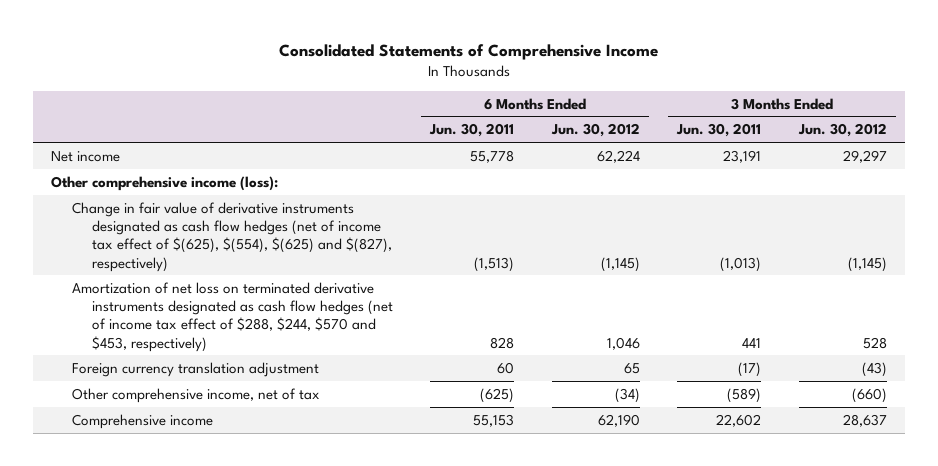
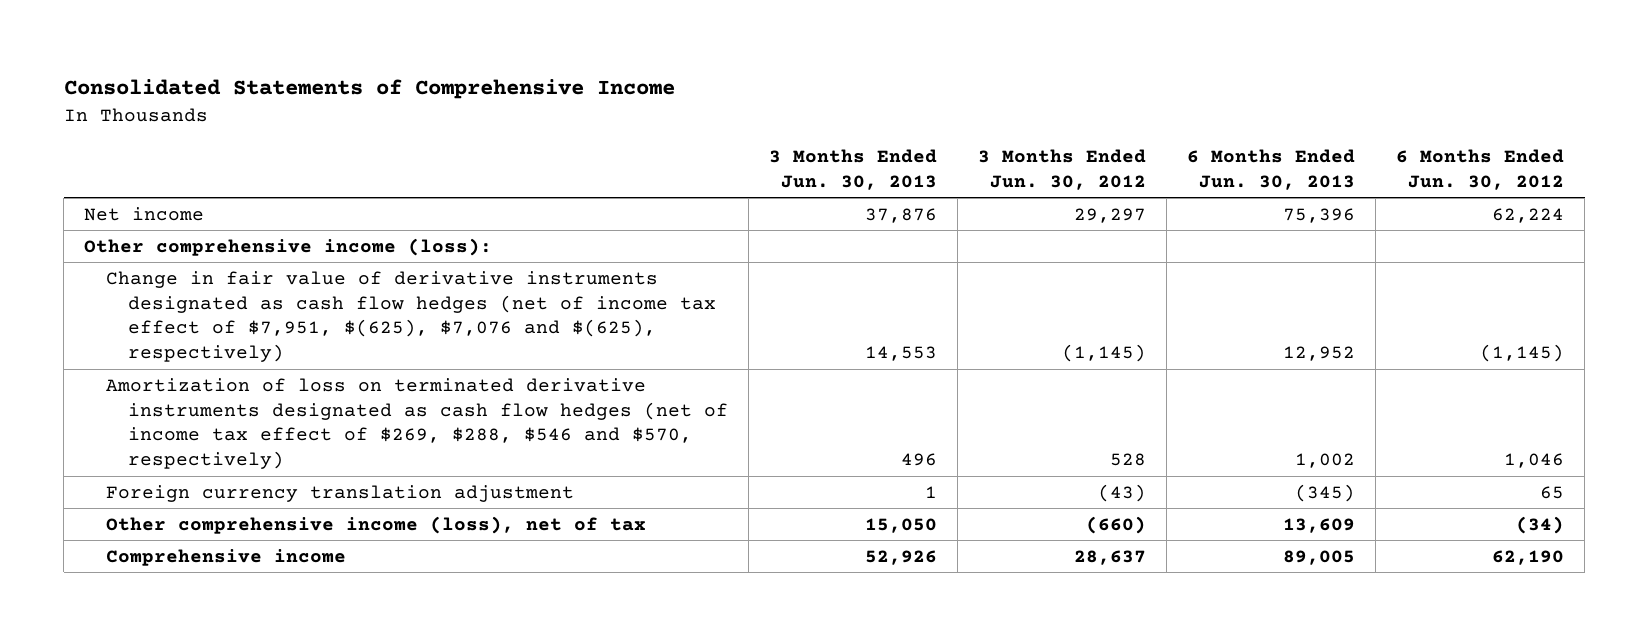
[429,123,515,138] Jun. 30, 2011 -> none
[676,123,762,138] Jun. 30, 2011 -> none
none -> [769,149,938,191] 3 Months Ended Jun. 30, 2013
none -> [1187,149,1356,191] 6 Months Ended Jun. 30, 2013
[71,201,393,272] Change in fair value of derivative instruments designated as cash flow hedges (net of income tax effect of $(625), $(554), $(625) and $(827), respectively) -> [106,270,717,363] Change in fair value of derivative instruments designated as cash flow hedges (net of income tax effect of $7,951, $(625), $7,076 and $(625), respectively)
[71,281,394,352] Amortization of net loss on terminated derivative instruments designated as cash flow hedges (net of income tax effect of $288, $244, $570 and $453, respectively) -> [106,377,729,470] Amortization of loss on terminated derivative instruments designated as cash flow hedges (net of income tax effect of $269, $288, $546 and $570, respectively)
[71,387,320,403] Other comprehensive income, net of tax -> [106,515,647,534] Other comprehensive income (loss), net of tax

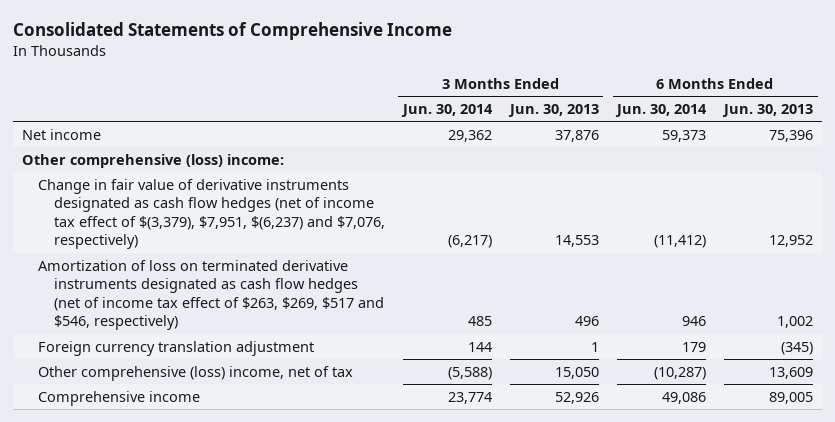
[978,149,1147,191] 3 Months Ended Jun. 30, 2012 -> none
[1396,149,1565,191] 6 Months Ended Jun. 30, 2012 -> none
none -> [400,104,493,118] Jun. 30, 2014
none -> [615,104,708,118] Jun. 30, 2014
[84,237,493,256] Other comprehensive income (loss): -> [22,154,285,169] Other comprehensive (loss) income:
[106,270,717,363] Change in fair value of derivative instruments designated as cash flow hedges (net of income tax effect of $7,951, $(625), $7,076 and $(625), respectively) -> [37,179,385,250] Change in fair value of derivative instruments designated as cash flow hedges (net of income tax effect of $(3,379), $7,951, $(6,237) and $7,076, respectively)
[106,377,729,470] Amortization of loss on terminated derivative instruments designated as cash flow hedges (net of income tax effect of $269, $288, $546 and $570, respectively) -> [37,260,384,331] Amortization of loss on terminated derivative instruments designated as cash flow hedges (net of income tax effect of $263, $269, $517 and $546, respectively)
[106,515,647,534] Other comprehensive income (loss), net of tax -> [37,366,353,382] Other comprehensive (loss) income, net of tax

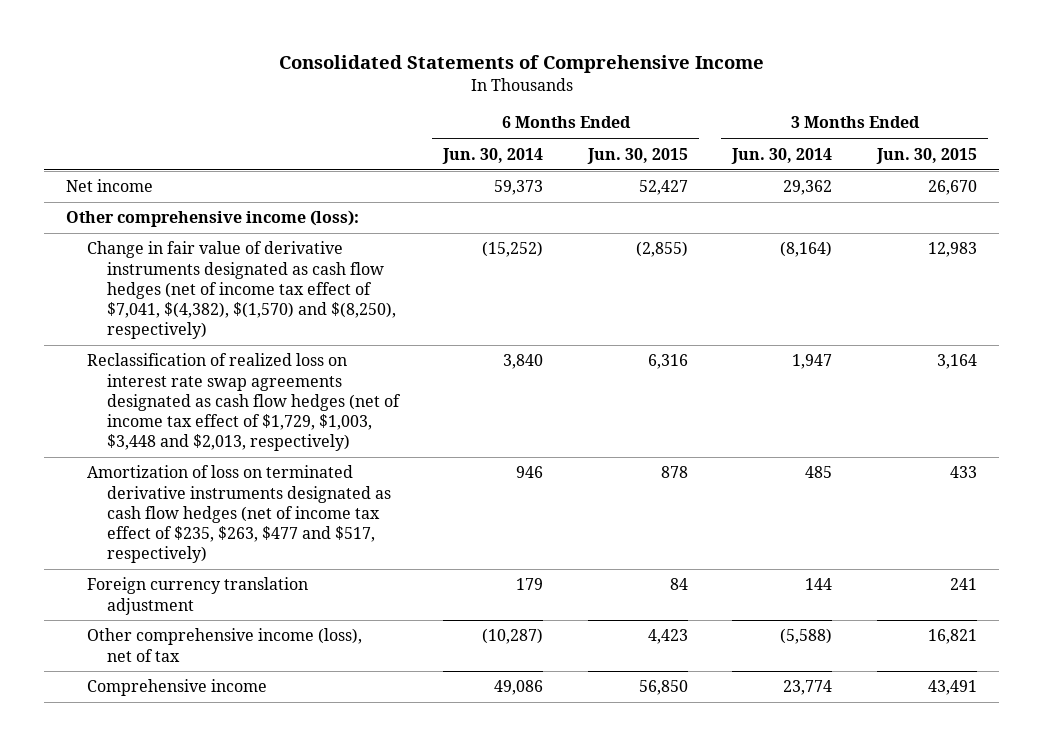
[507,104,599,118] Jun. 30, 2013 -> none
[722,104,814,118] Jun. 30, 2013 -> none
none -> [586,147,688,164] Jun. 30, 2015
none -> [876,147,978,164] Jun. 30, 2015
[22,154,285,169] Other comprehensive (loss) income: -> [66,210,360,228] Other comprehensive income (loss):
[37,179,385,250] Change in fair value of derivative instruments designated as cash flow hedges (net of income tax effect of $(3,379), $7,951, $(6,237) and $7,076, respectively) -> [86,241,396,339] Change in fair value of derivative instruments designated as cash flow hedges (net of income tax effect of $7,041, $(4,382), $(1,570) and $(8,250), respectively)
[447,235,492,249] (6,217) -> [780,241,833,258] (8,164)
[654,235,707,249] (11,412) -> [482,241,544,258] (15,252)
none -> [86,353,401,451] Reclassification of realized loss on interest rate swap agreements designated as cash flow hedges (net of income tax effect of $1,729, $1,003, $3,448 and $2,013, respectively)
[37,260,384,331] Amortization of loss on terminated derivative instruments designated as cash flow hedges (net of income tax effect of $263, $269, $517 and $546, respectively) -> [86,465,391,563] Amortization of loss on terminated derivative instruments designated as cash flow hedges (net of income tax effect of $235, $263, $477 and $517, respectively)
[37,366,353,382] Other comprehensive (loss) income, net of tax -> [86,628,362,662] Other comprehensive income (loss), net of tax

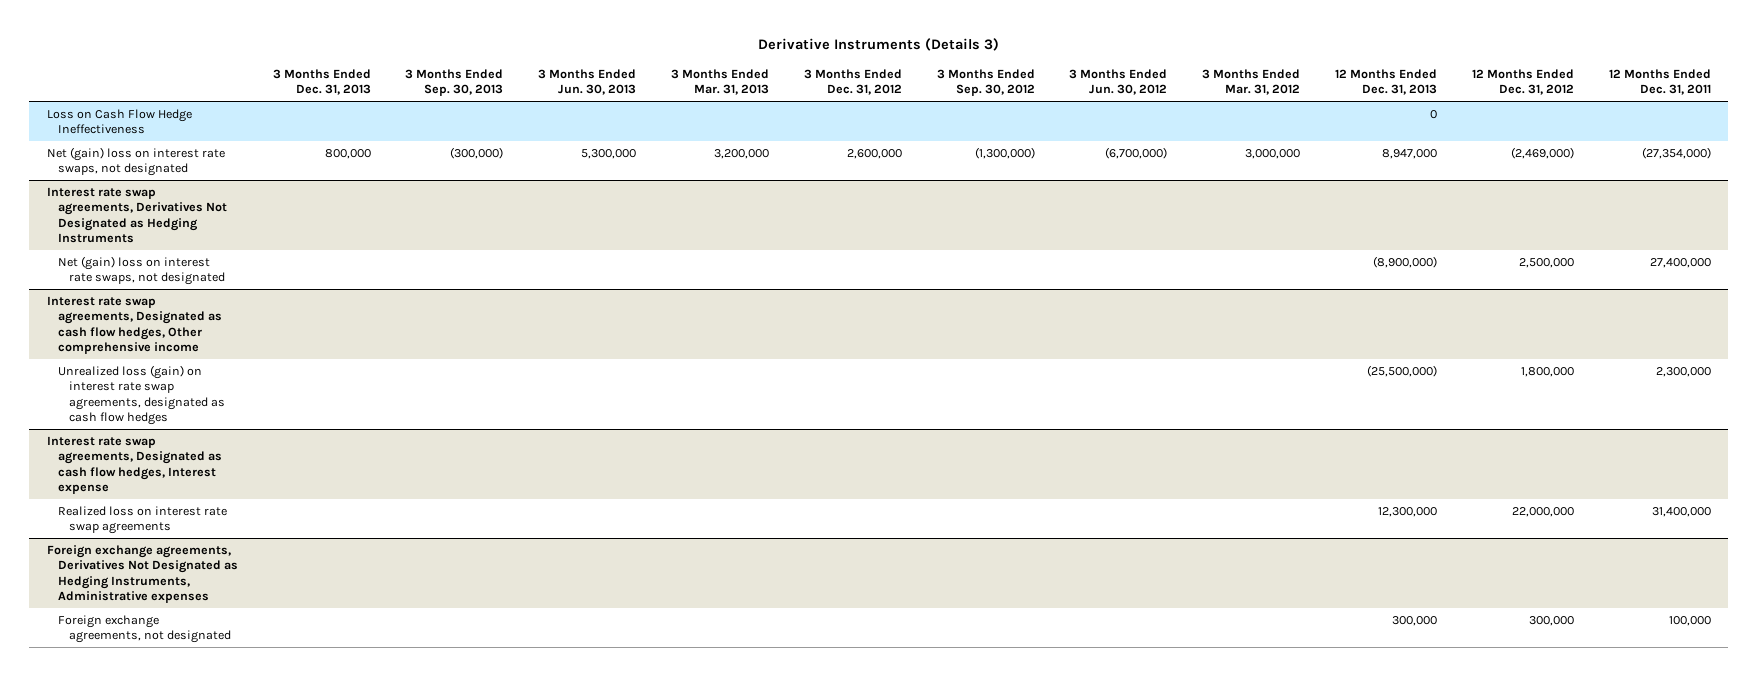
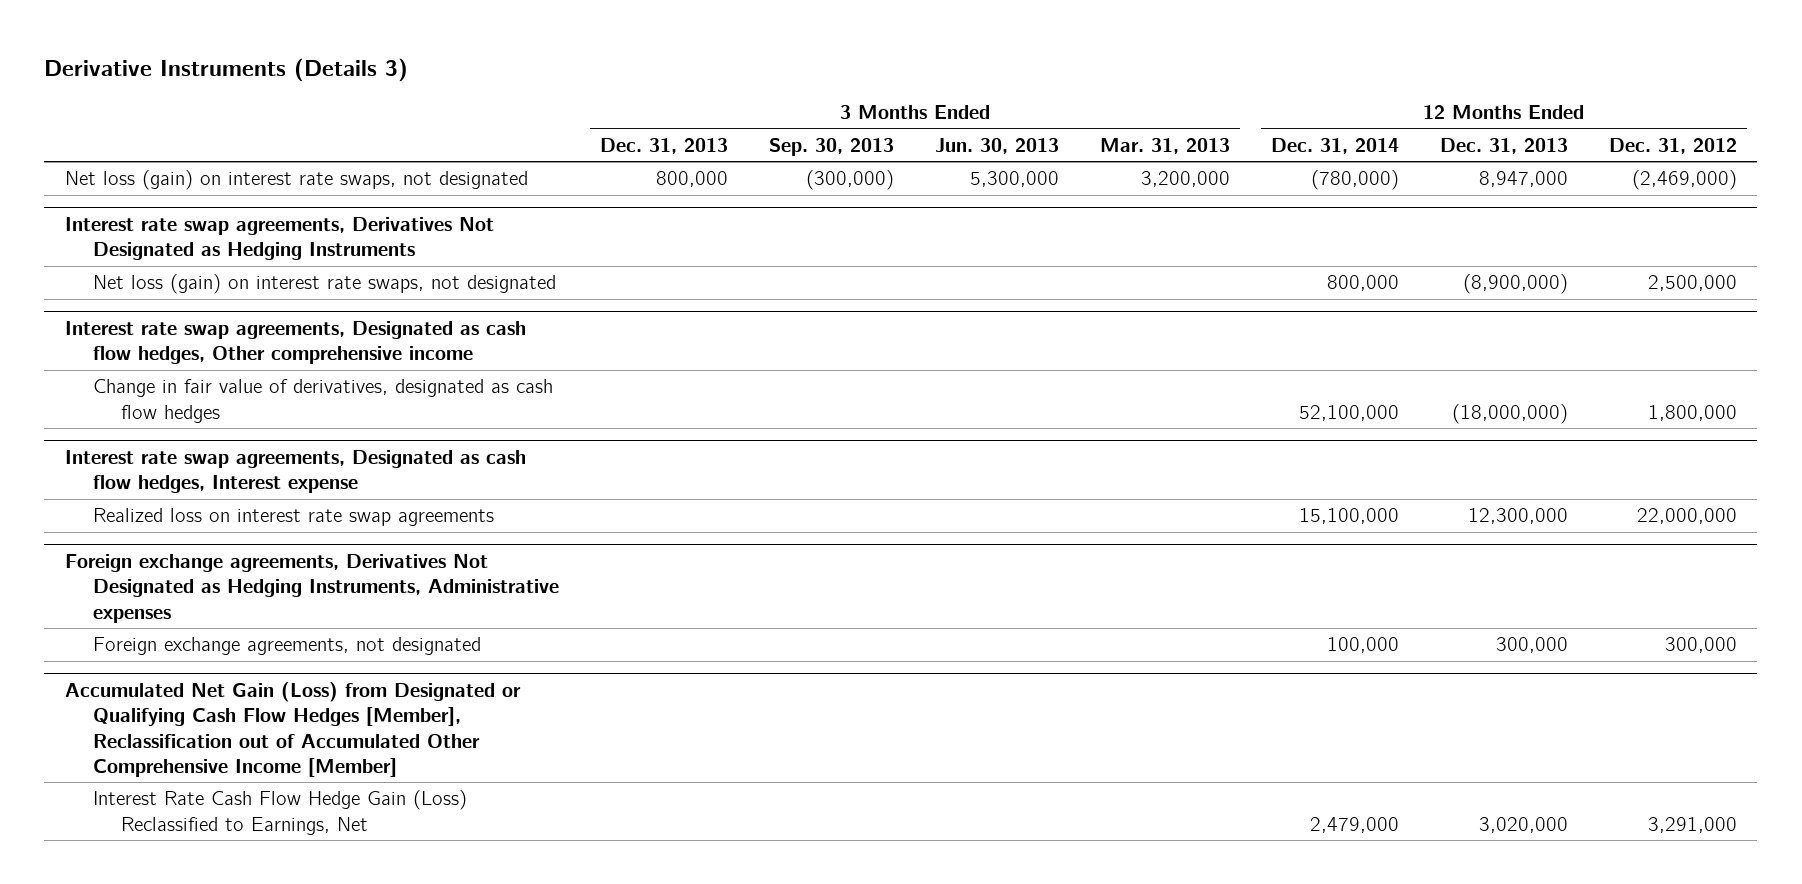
[803,68,902,96] 3 Months Ended Dec. 31, 2012 -> none
[936,68,1035,97] 3 Months Ended Sep. 30, 2012 -> none
[1069,68,1168,96] 3 Months Ended Jun. 30, 2012 -> none
[1202,68,1301,96] 3 Months Ended Mar. 31, 2012 -> none
[1608,68,1711,96] 12 Months Ended Dec. 31, 2011 -> none
none -> [1270,137,1399,154] Dec. 31, 2014
[46,108,192,135] Loss on Cash Flow Hedge Ineffectiveness -> none
[46,146,225,177] Net (gain) loss on interest rate swaps, not designated -> [64,170,528,191] Net loss (gain) on interest rate swaps, not designated
[57,255,225,286] Net (gain) loss on interest rate swaps, not designated -> [93,274,557,295] Net loss (gain) on interest rate swaps, not designated
[57,364,225,426] Unrealized loss (gain) on interest rate swap agreements, designated as cash flow hedges -> [93,379,554,423] Change in fair value of derivatives, designated as cash flow hedges
[1367,364,1438,377] (25,500,000) -> [1451,403,1568,424] (18,000,000)
none -> [64,681,521,778] Accumulated Net Gain (Loss) from Designated or Qualifying Cash Flow Hedges [Member], Reclassification out of Accumulated Other Comprehensive Income [Member]
none -> [93,790,468,835] Interest Rate Cash Flow Hedge Gain (Loss) Reclassified to Earnings, Net

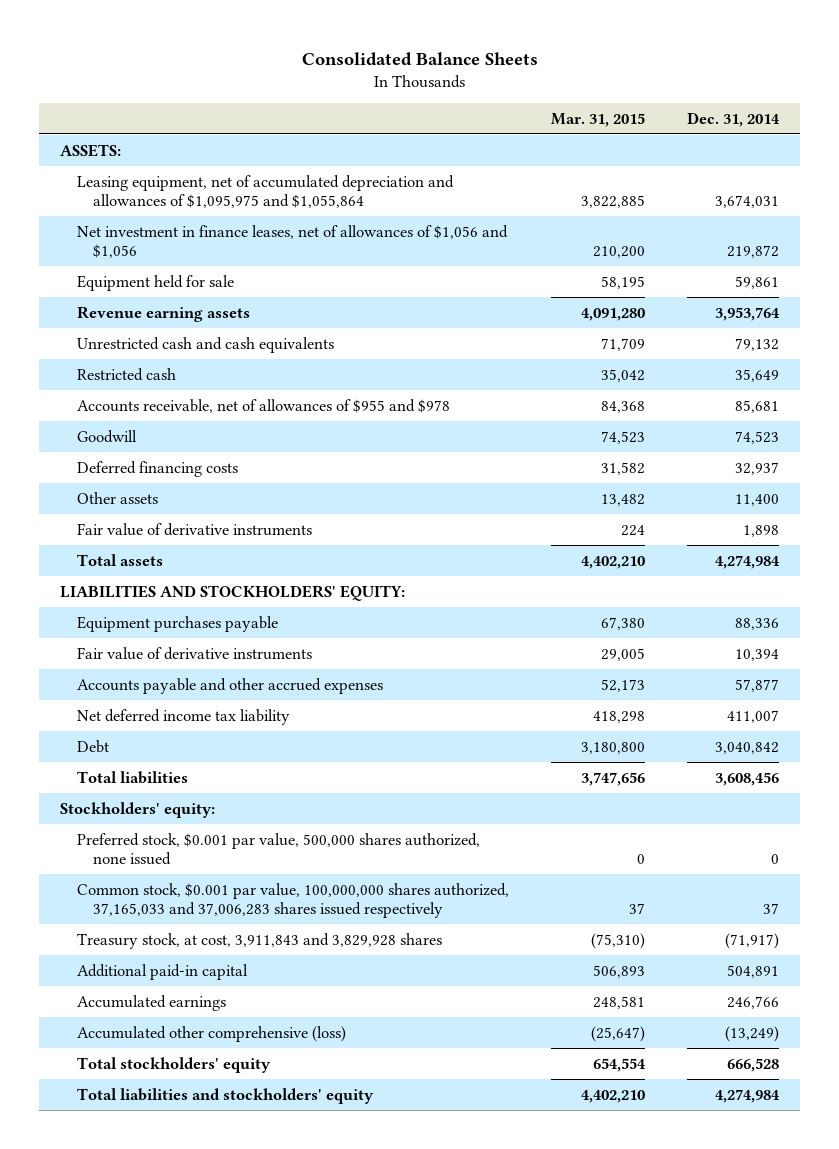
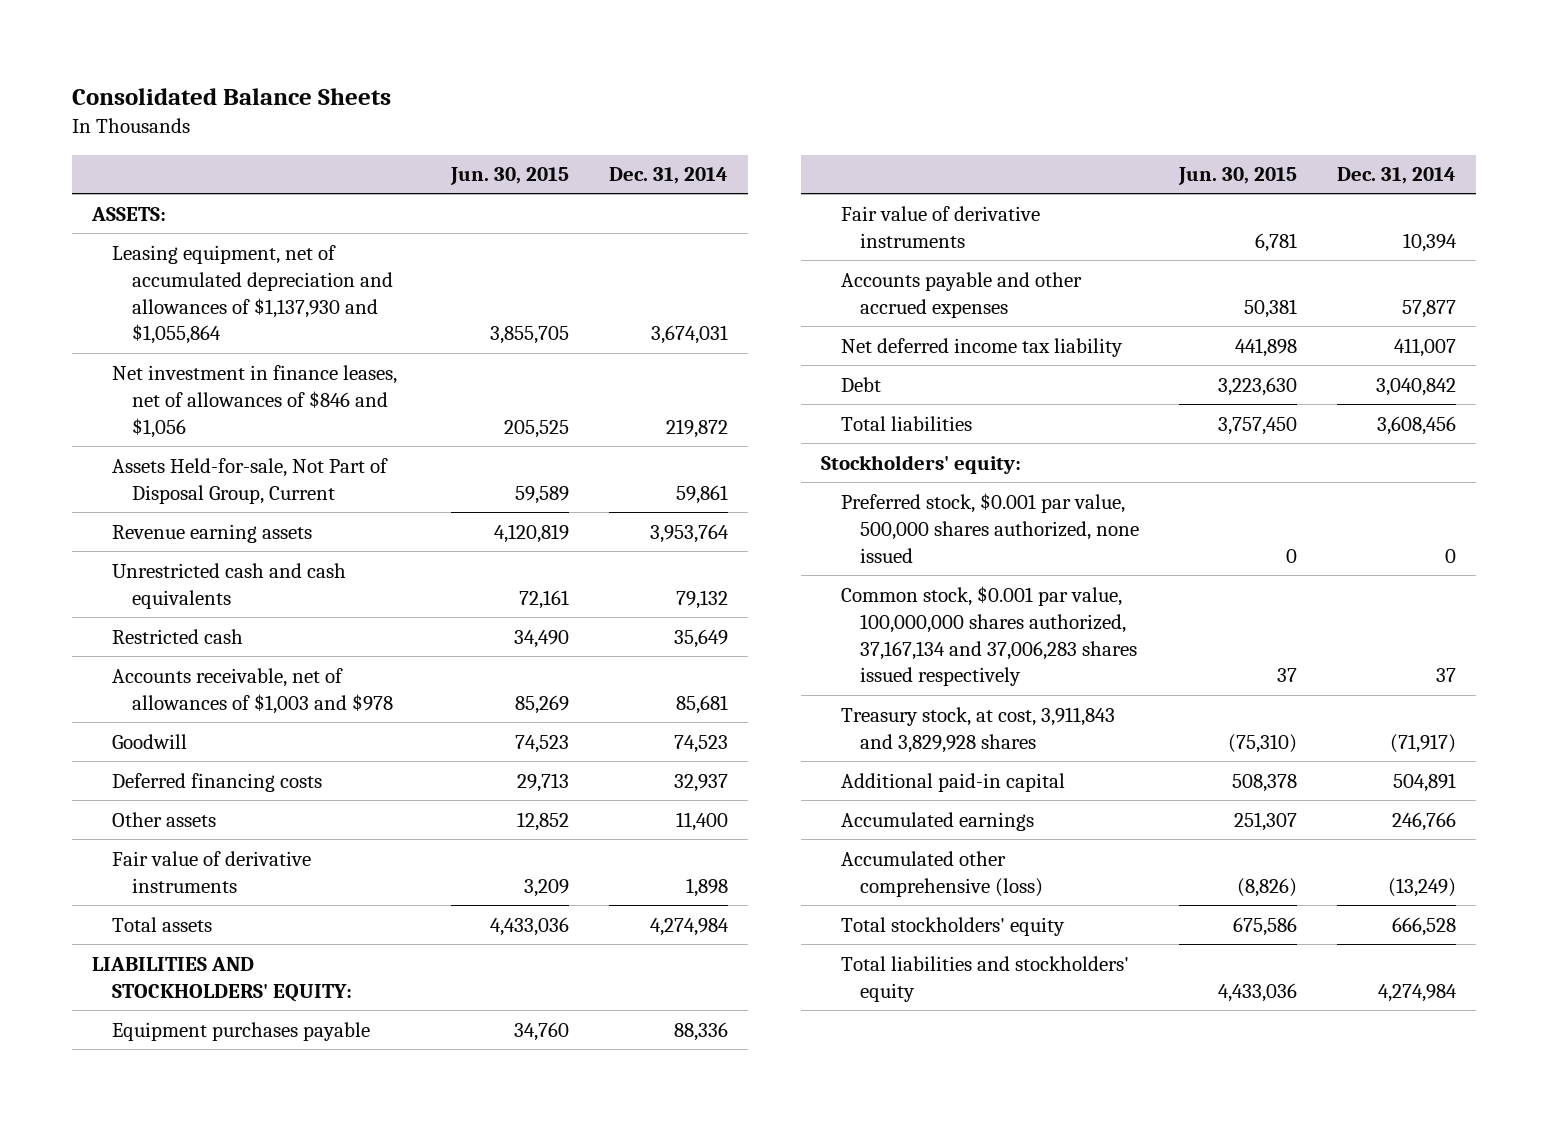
[550,112,645,127] Mar. 31, 2015 -> none
none -> [449,167,569,186] Jun. 30, 2015
[76,174,454,209] Leasing equipment, net of accumulated depreciation and allowances of $1,095,975 and $1,055,864 -> [112,244,393,345] Leasing equipment, net of accumulated depreciation and allowances of $1,137,930 and $1,055,864
[76,224,508,259] Net investment in finance leases, net of allowances of $1,056 and $1,056 -> [112,364,398,438] Net investment in finance leases, net of allowances of $846 and $1,056
[76,274,234,291] Equipment held for sale -> [112,457,389,504] Assets Held-for-sale, Not Part of Disposal Group, Current
[76,398,450,413] Accounts receivable, net of allowances of $955 and $978 -> [112,667,393,714] Accounts receivable, net of allowances of $1,003 and $978
[76,882,509,919] Common stock, $0.001 par value, 100,000,000 shares authorized, 37,165,033 and 37,006,283 shares issued respectively -> [840,585,1138,687] Common stock, $0.001 par value, 100,000,000 shares authorized, 37,167,134 and 37,006,283 shares issued respectively

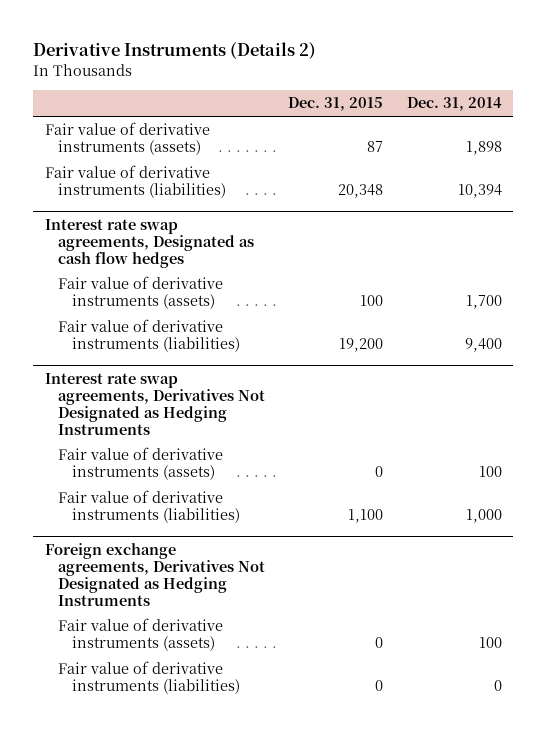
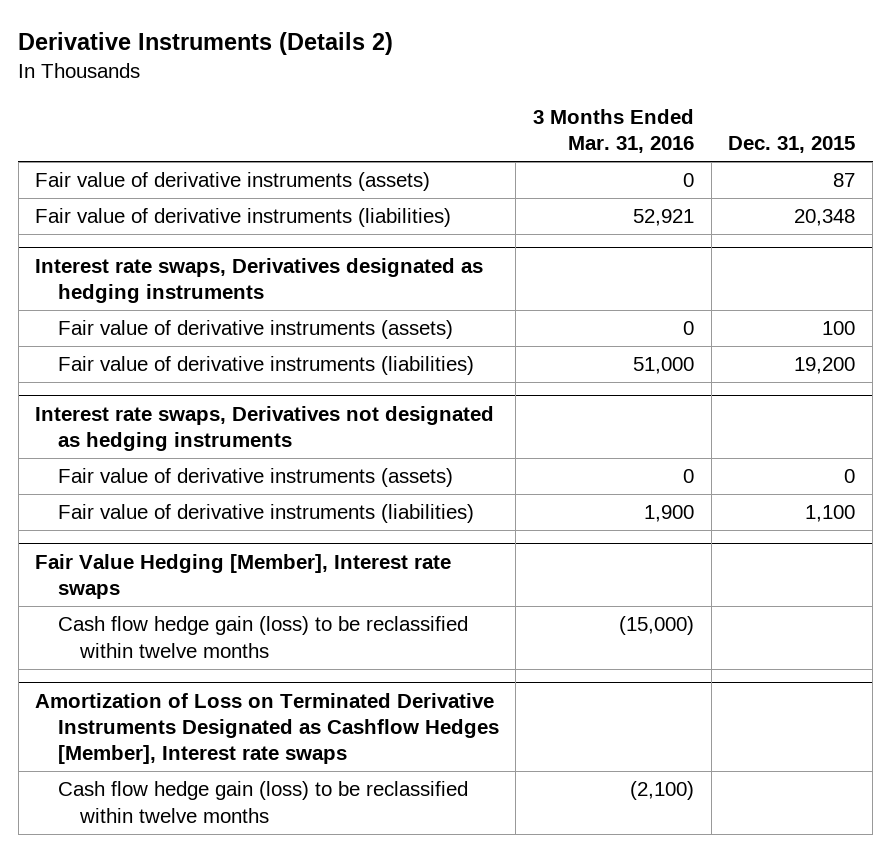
[406,97,502,112] Dec. 31, 2014 -> none
none -> [532,108,694,154] 3 Months Ended Mar. 31, 2016
[45,218,255,268] Interest rate swap agreements, Designated as cash flow hedges -> none
none -> [35,257,484,303] Interest rate swaps, Derivatives designated as hedging instruments
[45,372,266,435] Interest rate swap agreements, Derivatives Not Designated as Hedging Instruments -> [35,405,495,451] Interest rate swaps, Derivatives not designated as hedging instruments
[45,542,266,606] Foreign exchange agreements, Derivatives Not Designated as Hedging Instruments -> none
[58,618,224,652] Fair value of derivative instruments (assets) -> none
[58,661,240,695] Fair value of derivative instruments (liabilities) -> none
none -> [35,553,452,599] Fair Value Hedging [Member], Interest rate swaps
none -> [57,616,468,658] Cash flow hedge gain (loss) to be reclassified within twelve months
none -> [35,692,499,765] Amortization of Loss on Terminated Derivative Instruments Designated as Cashflow Hedges [Member], Interest rate swaps
none -> [57,781,468,823] Cash flow hedge gain (loss) to be reclassified within twelve months

